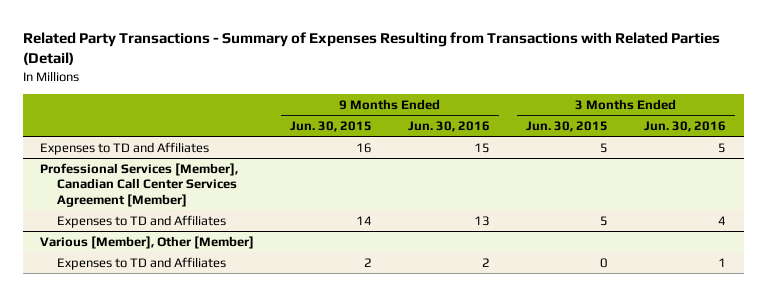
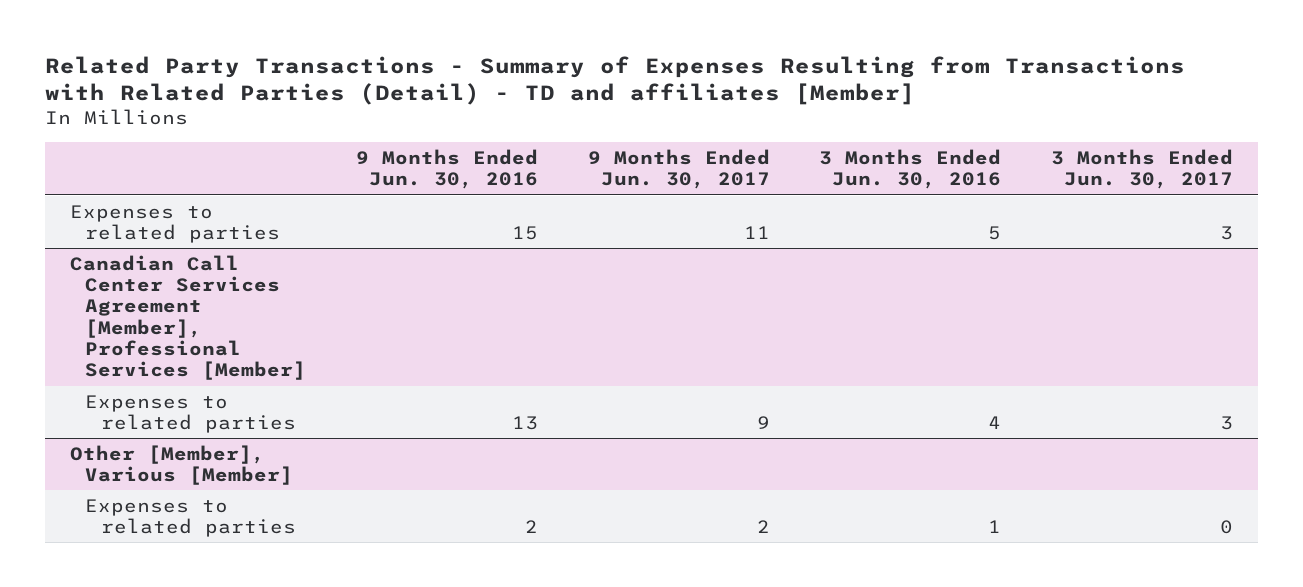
[22,31,720,66] Related Party Transactions - Summary of Expenses Resulting from Transactions with Related Parties (Detail) -> [44,55,1185,106] Related Party Transactions - Summary of Expenses Resulting from Transactions with Related Parties (Detail) - TD and affiliates [Member]
[290,120,373,132] Jun. 30, 2015 -> none
[525,120,608,132] Jun. 30, 2015 -> none
none -> [587,149,770,190] 9 Months Ended Jun. 30, 2017
none -> [1051,149,1234,190] 3 Months Ended Jun. 30, 2017
[40,141,210,155] Expenses to TD and Affiliates -> [69,204,281,244] Expenses to related parties
[40,162,239,207] Professional Services [Member], Canadian Call Center Services Agreement [Member] -> [69,254,307,381] Canadian Call Center Services Agreement [Member], Professional Services [Member]
[57,214,227,228] Expenses to TD and Affiliates -> [85,394,297,434] Expenses to related parties
[40,235,255,249] Various [Member], Other [Member] -> [69,444,294,486] Other [Member], Various [Member]
[57,256,227,270] Expenses to TD and Affiliates -> [85,498,297,538] Expenses to related parties

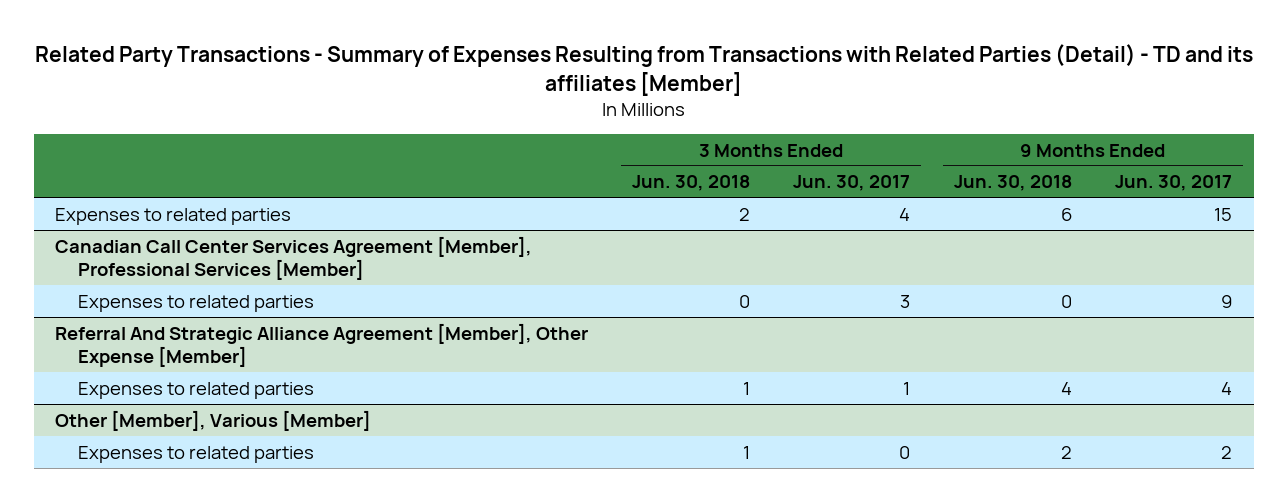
[44,55,1185,106] Related Party Transactions - Summary of Expenses Resulting from Transactions with Related Parties (Detail) - TD and affiliates [Member] -> [34,44,1253,96] Related Party Transactions - Summary of Expenses Resulting from Transactions with Related Parties (Detail) - TD and its affiliates [Member]
[356,149,539,190] 9 Months Ended Jun. 30, 2016 -> none
[819,149,1002,190] 3 Months Ended Jun. 30, 2016 -> none
none -> [631,175,750,192] Jun. 30, 2018
none -> [953,175,1072,192] Jun. 30, 2018
[743,226,770,240] 11 -> [1214,207,1233,221] 15
[1220,226,1234,241] 3 -> [899,207,911,221] 4
none -> [55,322,589,368] Referral And Strategic Alliance Agreement [Member], Other Expense [Member]
none -> [78,381,315,399] Expenses to related parties

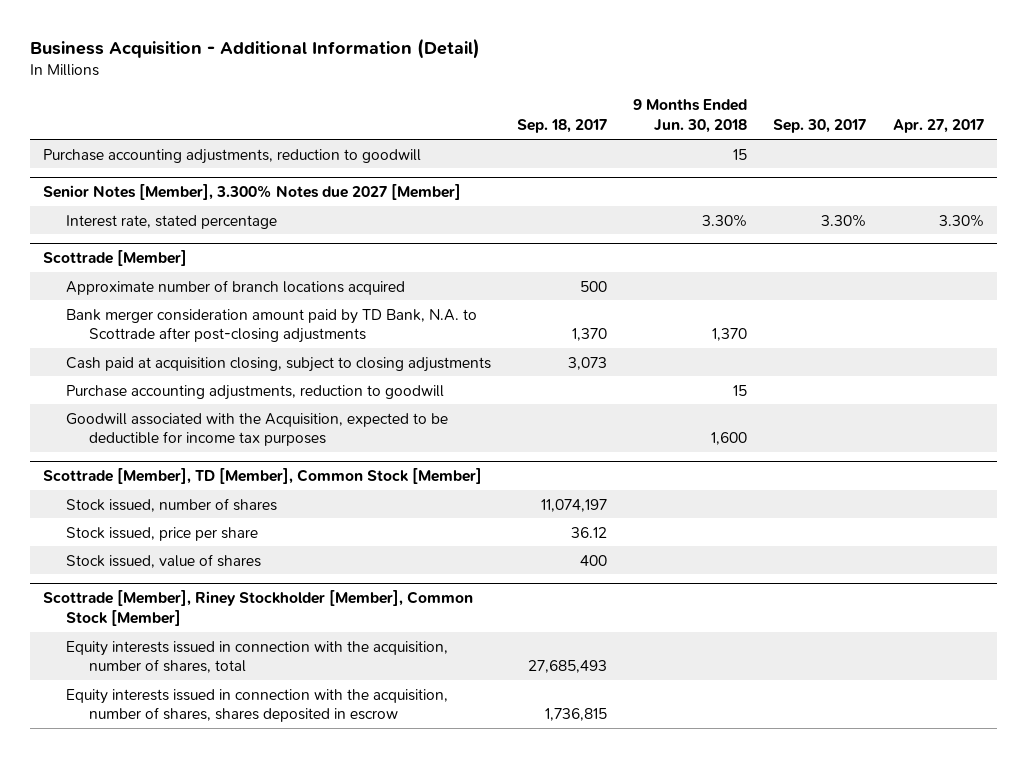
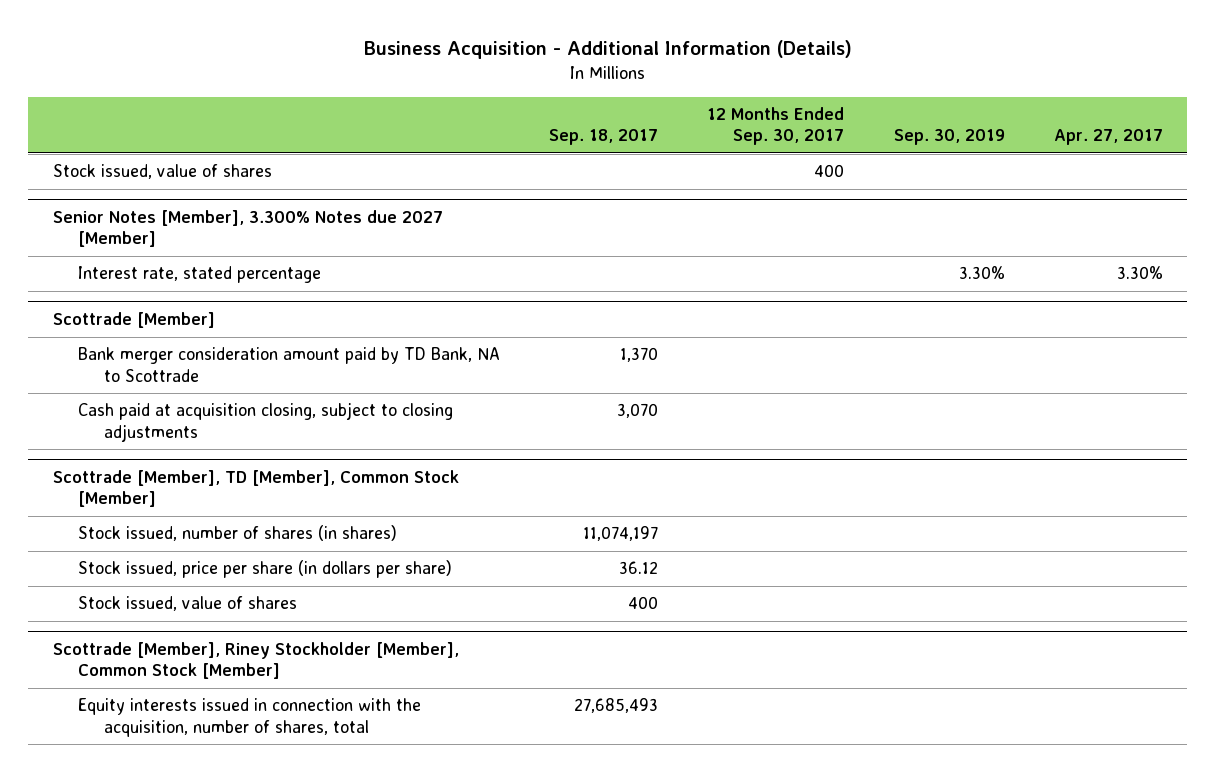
[30,38,481,60] Business Acquisition - Additional Information (Detail) -> [363,40,852,60] Business Acquisition - Additional Information (Details)
[633,99,748,134] 9 Months Ended Jun. 30, 2018 -> none
[773,119,867,134] Sep. 30, 2017 -> none
none -> [707,107,845,146] 12 Months Ended Sep. 30, 2017
none -> [893,129,1005,146] Sep. 30, 2019
[43,148,422,164] Purchase accounting adjustments, reduction to goodwill -> none
none -> [52,164,272,180] Stock issued, value of shares
[66,279,406,295] Approximate number of branch locations acquired -> none
[66,384,445,400] Purchase accounting adjustments, reduction to goodwill -> none
[66,412,449,447] Goodwill associated with the Acquisition, expected to be deductible for income tax purposes -> none
[66,308,478,344] Bank merger consideration amount paid by TD Bank, N.A. to Scottrade after post-closing adjustments -> [78,347,501,382] Bank merger consideration amount paid by TD Bank, NA to Scottrade
[568,356,608,370] 3,073 -> [617,403,659,419] 3,070
[66,497,278,512] Stock issued, number of shares -> [78,525,398,542] Stock issued, number of shares (in shares)
[66,526,259,541] Stock issued, price per share -> [78,560,453,579] Stock issued, price per share (in dollars per share)
[66,688,449,723] Equity interests issued in connection with the acquisition, number of shares, shares deposited in escrow -> none

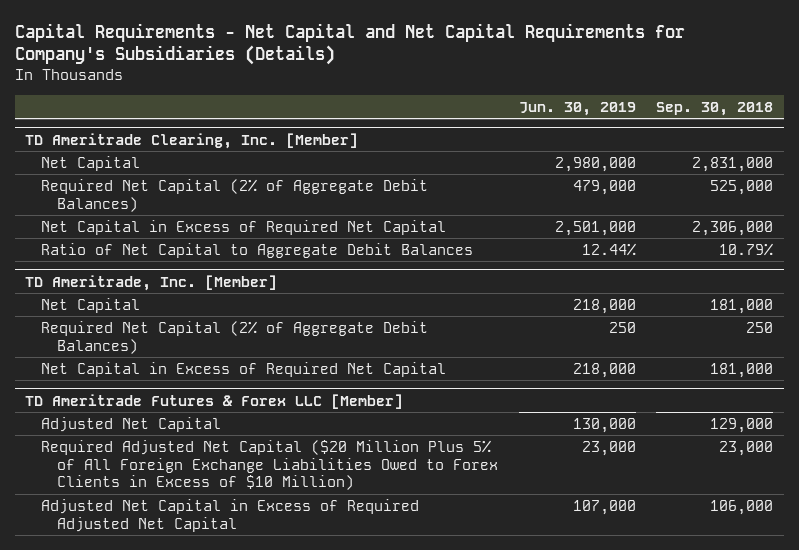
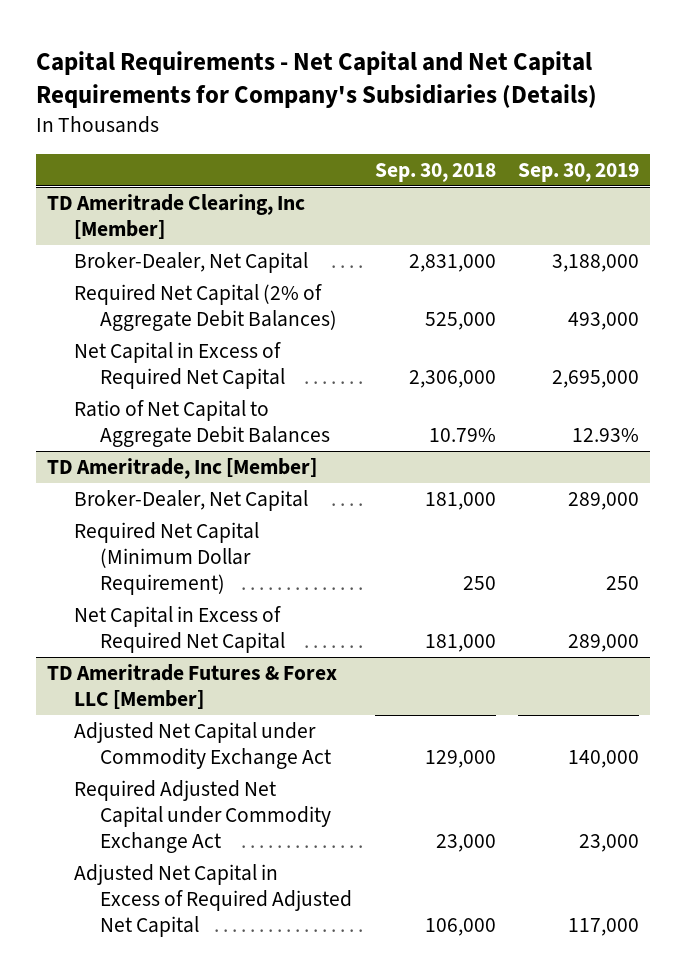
[518,101,636,116] Jun. 30, 2019 -> none
none -> [517,162,639,182] Sep. 30, 2019
[25,132,359,149] TD Ameritrade Clearing, Inc. [Member] -> [47,194,306,240] TD Ameritrade Clearing, Inc [Member]
[40,155,140,171] Net Capital -> [73,252,308,274] Broker-Dealer, Net Capital
[40,320,428,354] Required Net Capital (2% of Aggregate Debit Balances) -> none
[25,274,278,291] TD Ameritrade, Inc. [Member] -> [47,458,318,480] TD Ameritrade, Inc [Member]
[40,297,140,313] Net Capital -> [73,490,308,512] Broker-Dealer, Net Capital
none -> [73,522,259,595] Required Net Capital (Minimum Dollar Requirement)
[40,416,221,432] Adjusted Net Capital -> [73,722,332,770] Adjusted Net Capital under Commodity Exchange Act
[40,439,498,491] Required Adjusted Net Capital ($20 Million Plus 5% of All Foreign Exchange Liabilities Owed to Forex Clients in Excess of $10 Million) -> [73,780,332,853] Required Adjusted Net Capital under Commodity Exchange Act

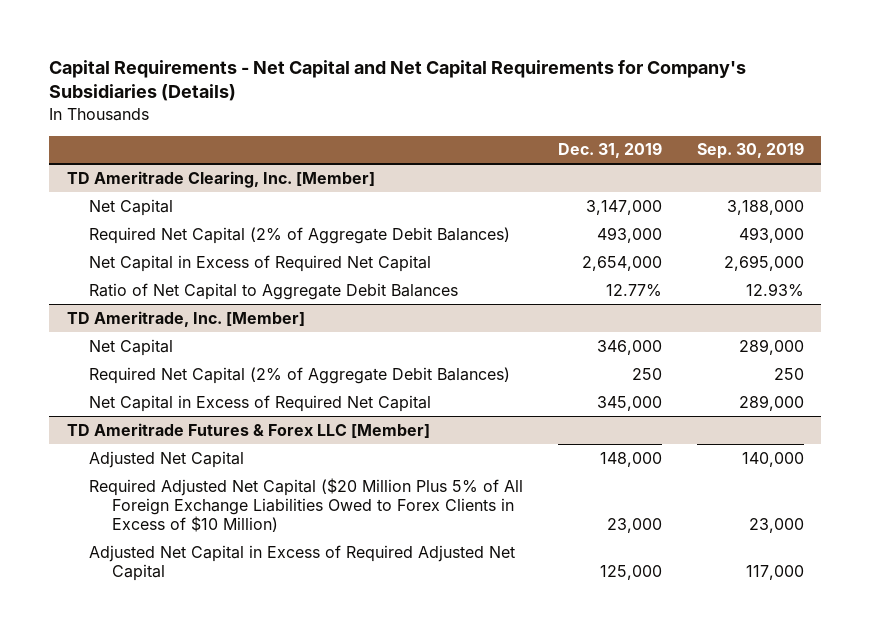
[374,162,496,182] Sep. 30, 2018 -> none
none -> [558,142,663,159] Dec. 31, 2019
[47,194,306,240] TD Ameritrade Clearing, Inc [Member] -> [66,170,375,188] TD Ameritrade Clearing, Inc. [Member]
[73,252,308,274] Broker-Dealer, Net Capital -> [89,198,174,216] Net Capital
[73,522,259,595] Required Net Capital (Minimum Dollar Requirement) -> none
[47,458,318,480] TD Ameritrade, Inc [Member] -> [66,310,305,327] TD Ameritrade, Inc. [Member]
[73,490,308,512] Broker-Dealer, Net Capital -> [89,338,174,356] Net Capital
none -> [89,366,511,384] Required Net Capital (2% of Aggregate Debit Balances)
[73,722,332,770] Adjusted Net Capital under Commodity Exchange Act -> [89,450,245,468] Adjusted Net Capital
[73,780,332,853] Required Adjusted Net Capital under Commodity Exchange Act -> [89,477,524,532] Required Adjusted Net Capital ($20 Million Plus 5% of All Foreign Exchange Liabilities Owed to Forex Clients in Excess of $10 Million)

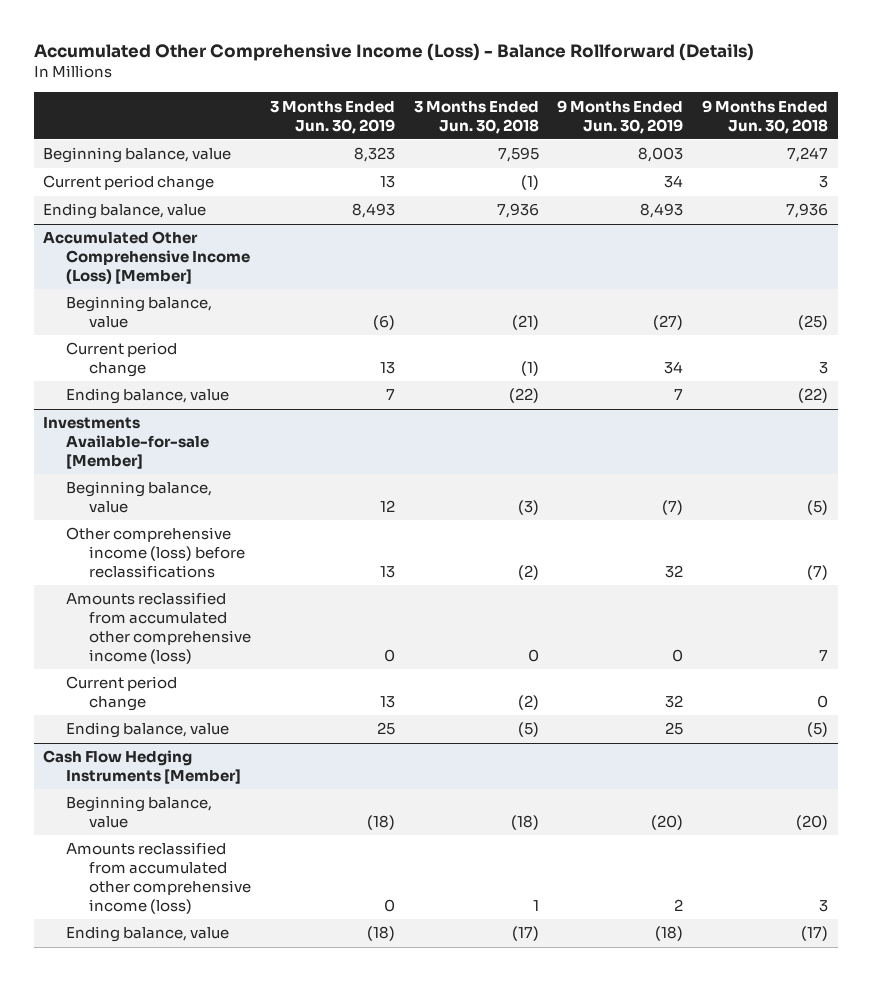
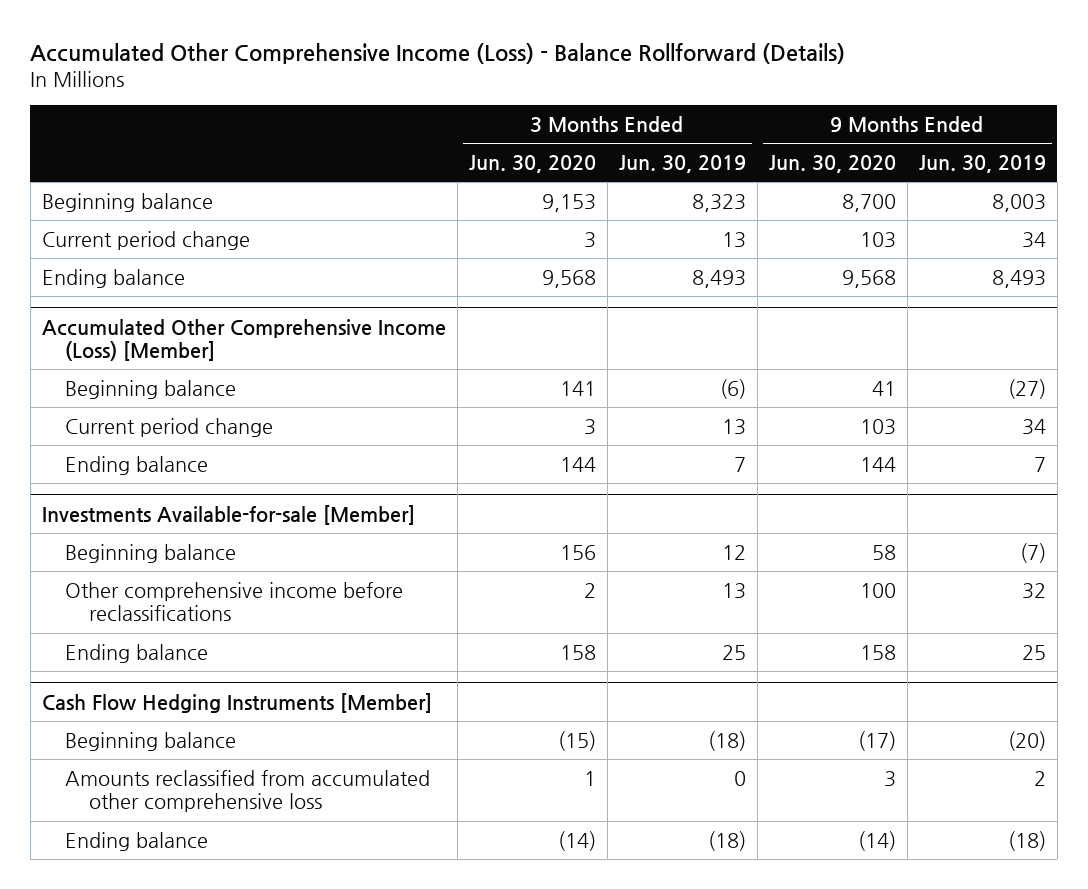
[413,100,539,134] 3 Months Ended Jun. 30, 2018 -> none
[702,99,829,134] 9 Months Ended Jun. 30, 2018 -> none
none -> [468,155,596,174] Jun. 30, 2020
none -> [768,155,896,174] Jun. 30, 2020
[43,147,232,164] Beginning balance, value -> [41,192,213,212] Beginning balance
[43,203,207,220] Ending balance, value -> [41,268,185,288] Ending balance
[66,296,213,329] Beginning balance, value -> [65,379,237,399] Beginning balance
[66,388,230,405] Ending balance, value -> [65,455,209,475] Ending balance
[66,592,252,664] Amounts reclassified from accumulated other comprehensive income (loss) -> none
[66,676,178,712] Current period change -> none
[66,481,213,514] Beginning balance, value -> [65,543,237,563] Beginning balance
[66,527,246,578] Other comprehensive income (loss) before reclassifications -> [65,581,404,622] Other comprehensive income before reclassifications
[66,722,230,739] Ending balance, value -> [65,643,209,663] Ending balance
[66,796,213,829] Beginning balance, value -> [65,731,237,751] Beginning balance
[66,842,252,914] Amounts reclassified from accumulated other comprehensive income (loss) -> [65,769,431,813] Amounts reclassified from accumulated other comprehensive loss
[66,926,230,943] Ending balance, value -> [65,831,209,851] Ending balance

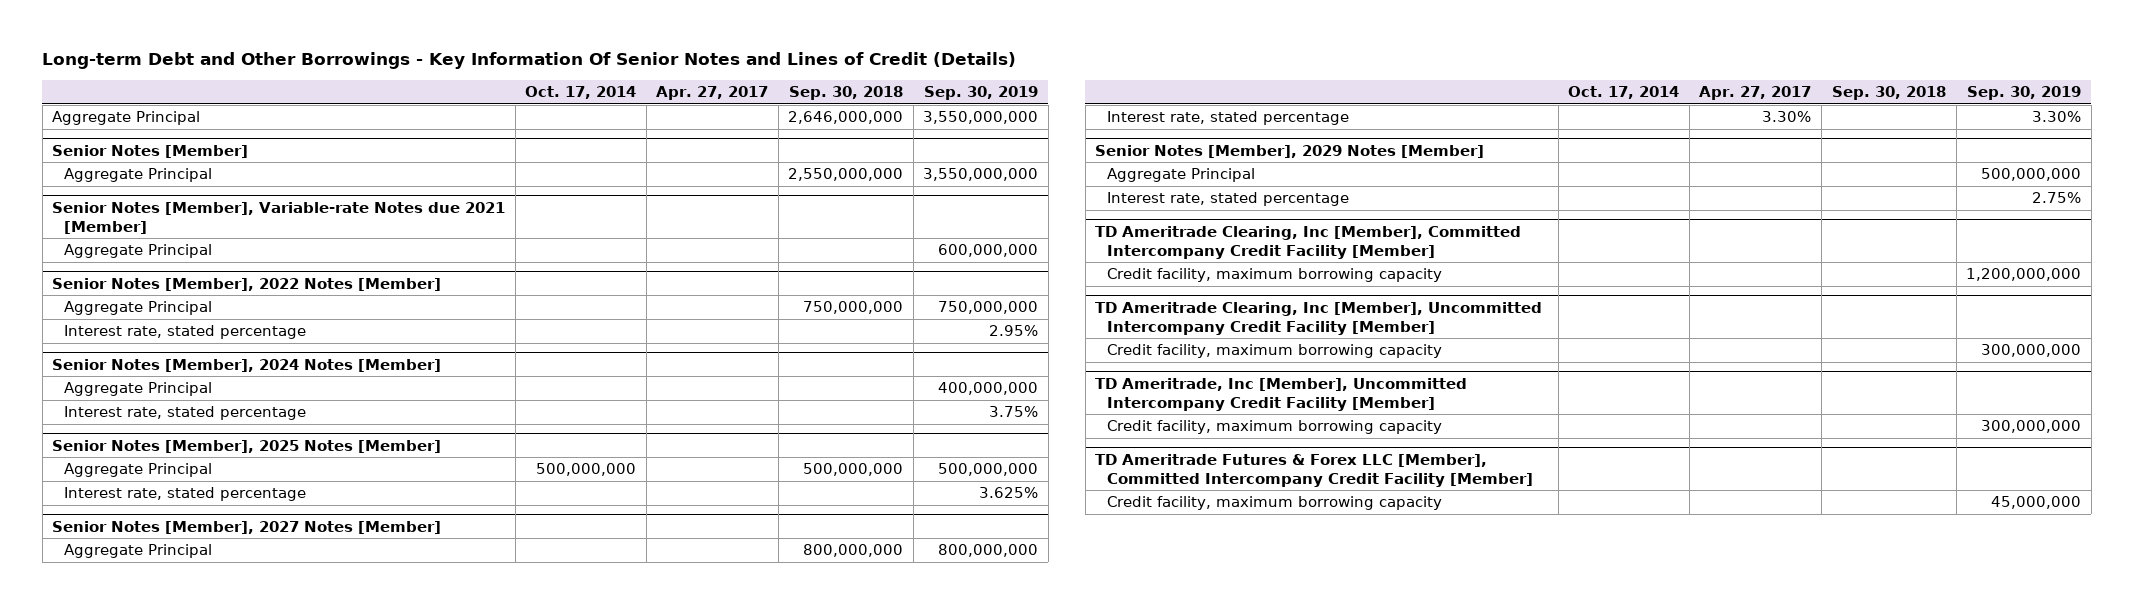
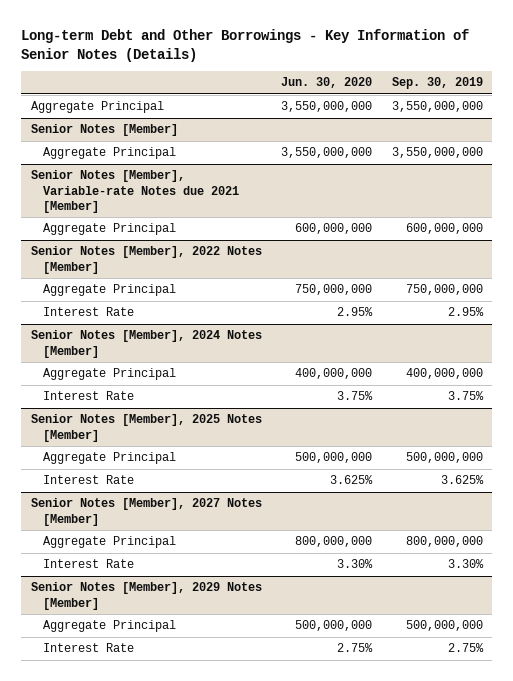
[42,52,1017,70] Long-term Debt and Other Borrowings - Key Information Of Senior Notes and Lines of Credit (Details) -> [20,28,469,62] Long-term Debt and Other Borrowings - Key Information of Senior Notes (Details)
[525,86,637,100] Oct. 17, 2014 -> none
[656,86,769,101] Apr. 27, 2017 -> none
[789,86,904,101] Sep. 30, 2018 -> none
none -> [281,77,373,89] Jun. 30, 2020
[64,325,307,340] Interest rate, stated percentage -> [43,307,135,317] Interest Rate
[64,406,307,421] Interest rate, stated percentage -> [43,391,135,401] Interest Rate
[64,487,307,502] Interest rate, stated percentage -> [43,475,135,485] Interest Rate
[1107,111,1350,126] Interest rate, stated percentage -> [43,559,135,569] Interest Rate
[1095,225,1522,259] TD Ameritrade Clearing, Inc [Member], Committed Intercompany Credit Facility [Member] -> none
[1107,268,1443,283] Credit facility, maximum borrowing capacity -> none
[1095,301,1543,335] TD Ameritrade Clearing, Inc [Member], Uncommitted Intercompany Credit Facility [Member] -> none
[1107,344,1443,359] Credit facility, maximum borrowing capacity -> none
[1095,377,1468,411] TD Ameritrade, Inc [Member], Uncommitted Intercompany Credit Facility [Member] -> none
[1107,420,1443,435] Credit facility, maximum borrowing capacity -> none
[1095,453,1534,487] TD Ameritrade Futures & Forex LLC [Member], Committed Intercompany Credit Facility [Member] -> none
[1107,496,1443,511] Credit facility, maximum borrowing capacity -> none
[1107,192,1350,207] Interest rate, stated percentage -> [43,643,135,653] Interest Rate

